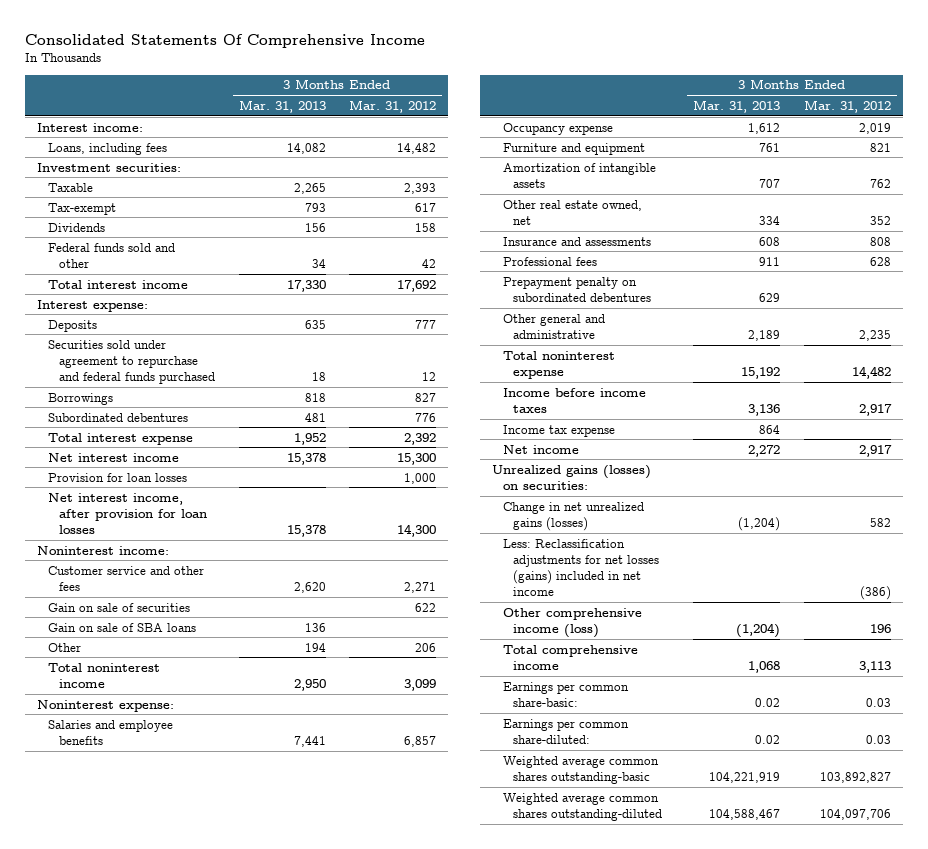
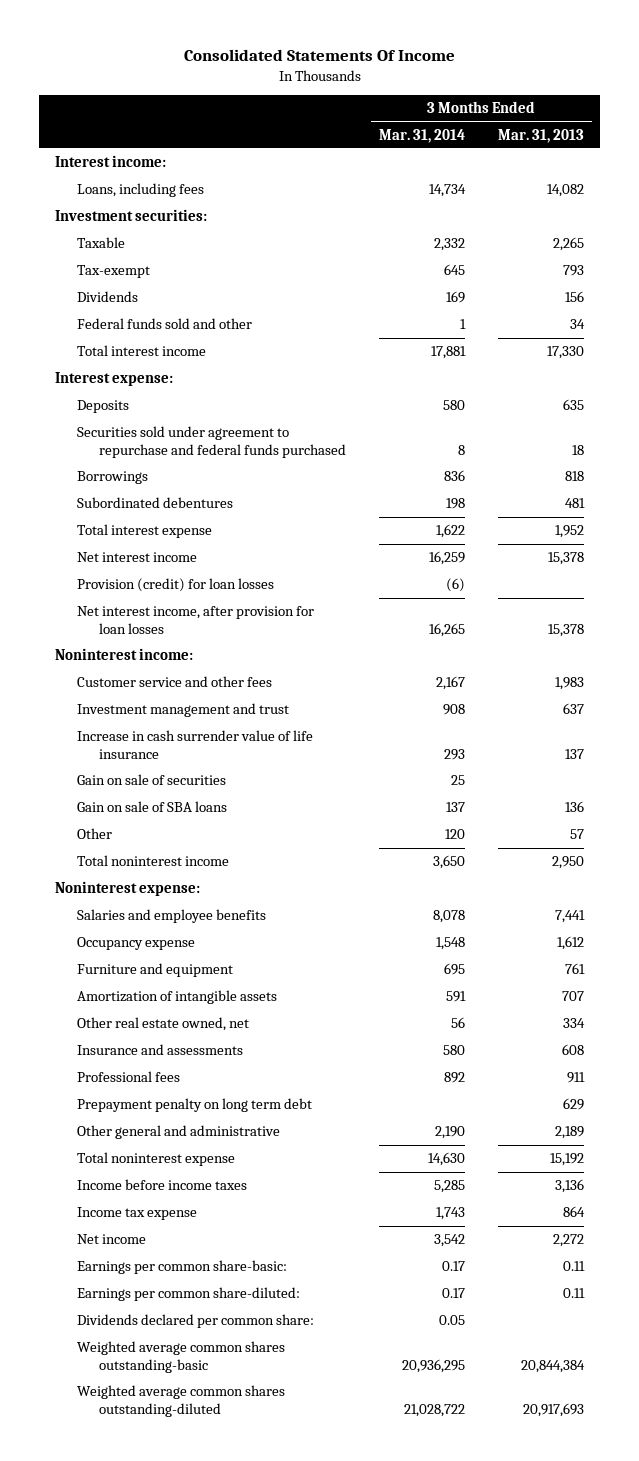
[25,33,426,48] Consolidated Statements Of Comprehensive Income -> [183,49,455,62] Consolidated Statements Of Income
[349,99,437,113] Mar. 31, 2012 -> none
none -> [378,128,465,143] Mar. 31, 2014
[47,472,187,482] Provision for loan losses -> [77,578,275,593] Provision (credit) for loan losses
[293,581,326,593] 2,620 -> [554,677,584,691] 1,983
none -> [77,703,290,718] Investment management and trust
none -> [77,730,314,759] Increase in cash surrender value of life insurance
[304,642,326,652] 194 -> [569,829,584,840] 57
[502,276,652,302] Prepayment penalty on subordinated debentures -> [77,1098,313,1113] Prepayment penalty on long term debt
[491,464,651,490] Unrealized gains (losses) on securities: -> none
[502,501,644,531] Change in net unrealized gains (losses) -> none
[502,538,660,596] Less: Reclassification adjustments for net losses (gains) included in net income -> none
[502,607,642,638] Other comprehensive income (loss) -> none
[502,644,638,670] Total comprehensive income -> none
[755,697,781,707] 0.02 -> [562,1261,585,1272] 0.11
[755,734,781,744] 0.02 -> [562,1288,585,1299] 0.11
none -> [77,1314,315,1329] Dividends declared per common share:
[709,771,781,783] 104,221,919 -> [520,1359,585,1373] 20,844,384
[709,808,781,820] 104,588,467 -> [522,1402,584,1417] 20,917,693

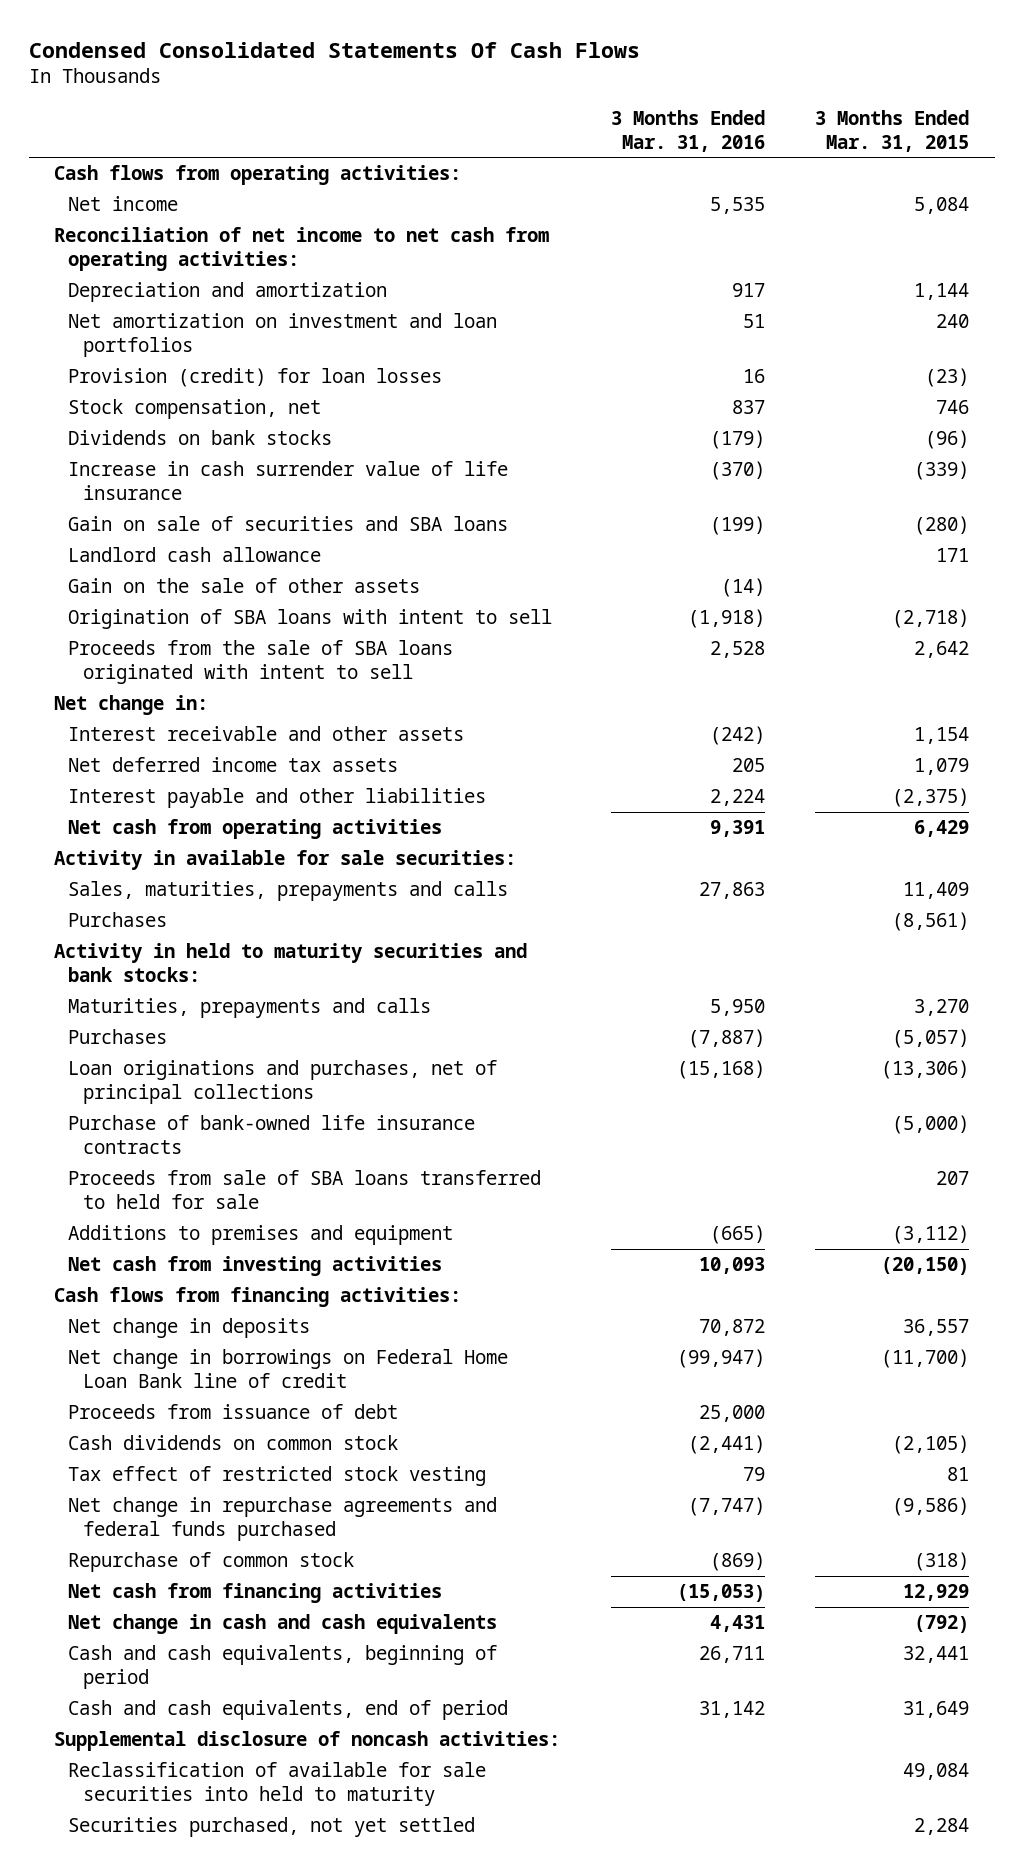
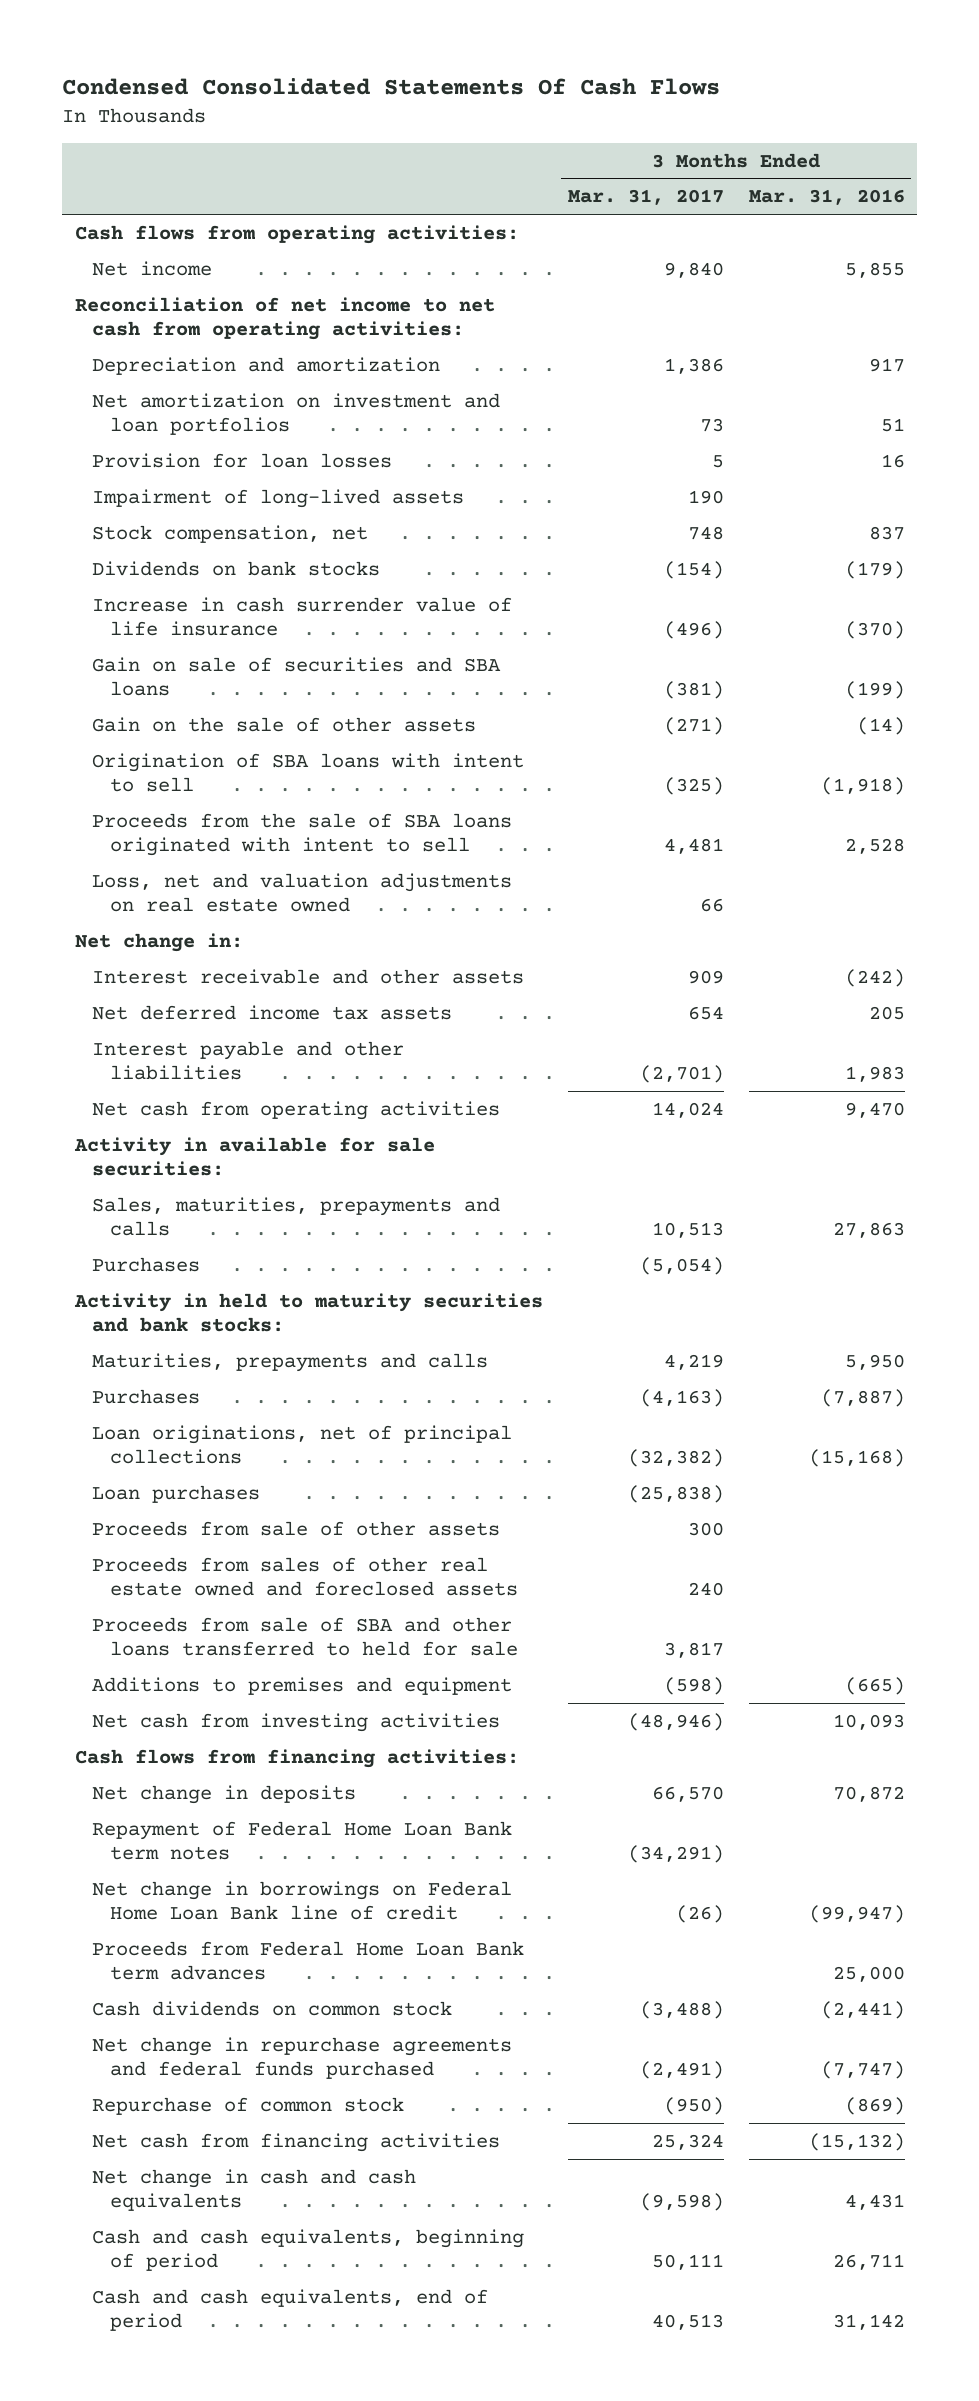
[815,109,970,152] 3 Months Ended Mar. 31, 2015 -> none
none -> [567,189,724,206] Mar. 31, 2017
[709,197,765,215] 5,535 -> [844,261,905,278] 5,855
[68,368,443,388] Provision (credit) for loan losses -> [92,452,393,468] Provision for loan losses
none -> [92,488,465,508] Impairment of long-lived assets
[68,547,322,563] Landlord cash allowance -> none
none -> [92,872,513,913] Loss, net and valuation adjustments on real estate owned
[709,789,765,807] 2,224 -> [844,1066,905,1083] 1,983
[709,820,765,838] 9,391 -> [844,1101,905,1118] 9,470
[68,1115,476,1155] Purchase of bank-owned life insurance contracts -> none
[68,1060,498,1105] Loan originations and purchases, net of principal collections -> [92,1424,513,1465] Loan originations, net of principal collections
none -> [92,1484,261,1503] Loan purchases
none -> [92,1520,501,1536] Proceeds from sale of other assets
none -> [92,1556,519,1597] Proceeds from sales of other real estate owned and foreclosed assets
[68,1170,542,1210] Proceeds from sale of SBA loans transferred to held for sale -> [92,1616,519,1657] Proceeds from sale of SBA and other loans transferred to held for sale
none -> [92,1820,513,1861] Repayment of Federal Home Loan Bank term notes
[68,1404,399,1420] Proceeds from issuance of debt -> [92,1940,525,1981] Proceeds from Federal Home Loan Bank term advances
[68,1466,487,1487] Tax effect of restricted stock vesting -> none
[676,1584,765,1603] (15,053) -> [808,2132,905,2151] (15,132)
[53,1731,560,1752] Supplemental disclosure of noncash activities: -> none
[68,1762,487,1807] Reclassification of available for sale securities into held to maturity -> none
[68,1817,476,1838] Securities purchased, not yet settled -> none

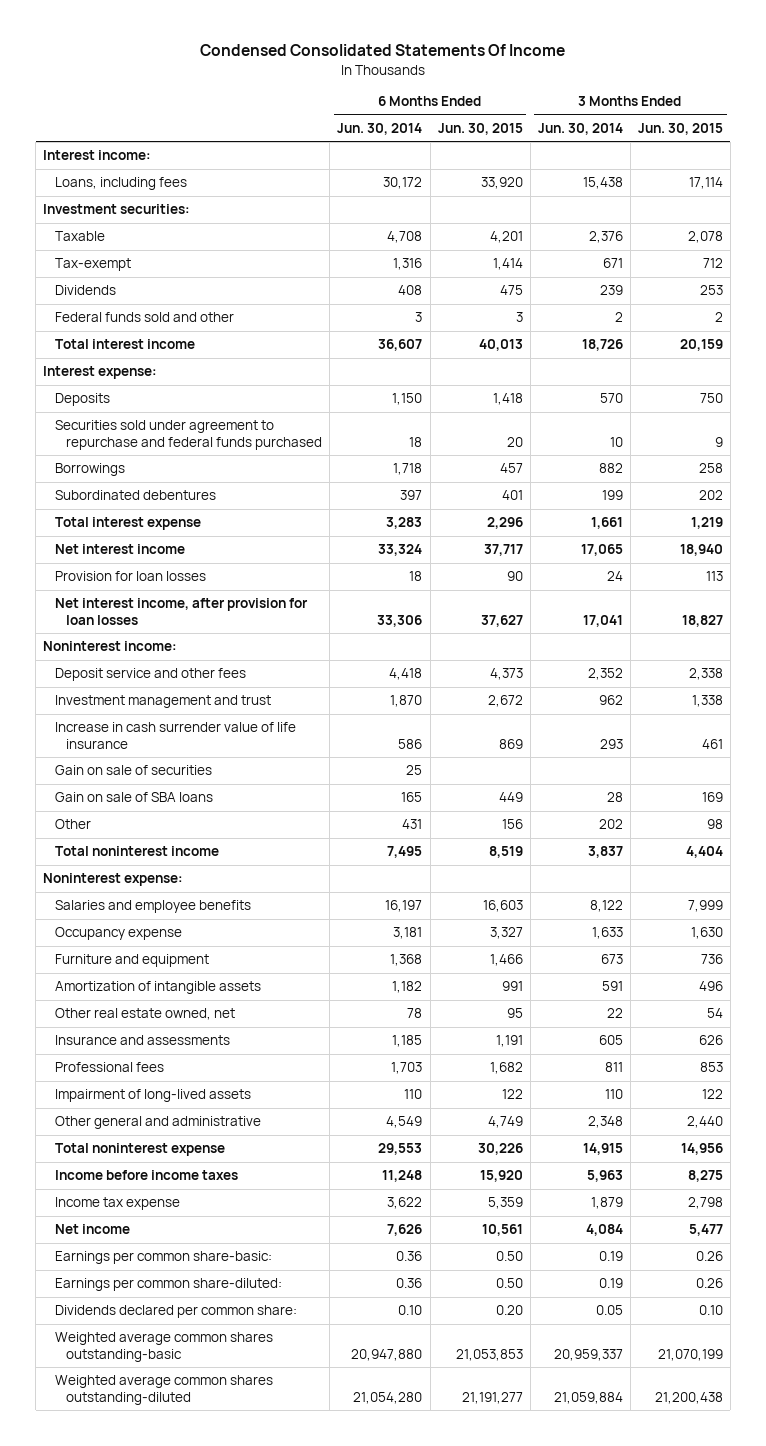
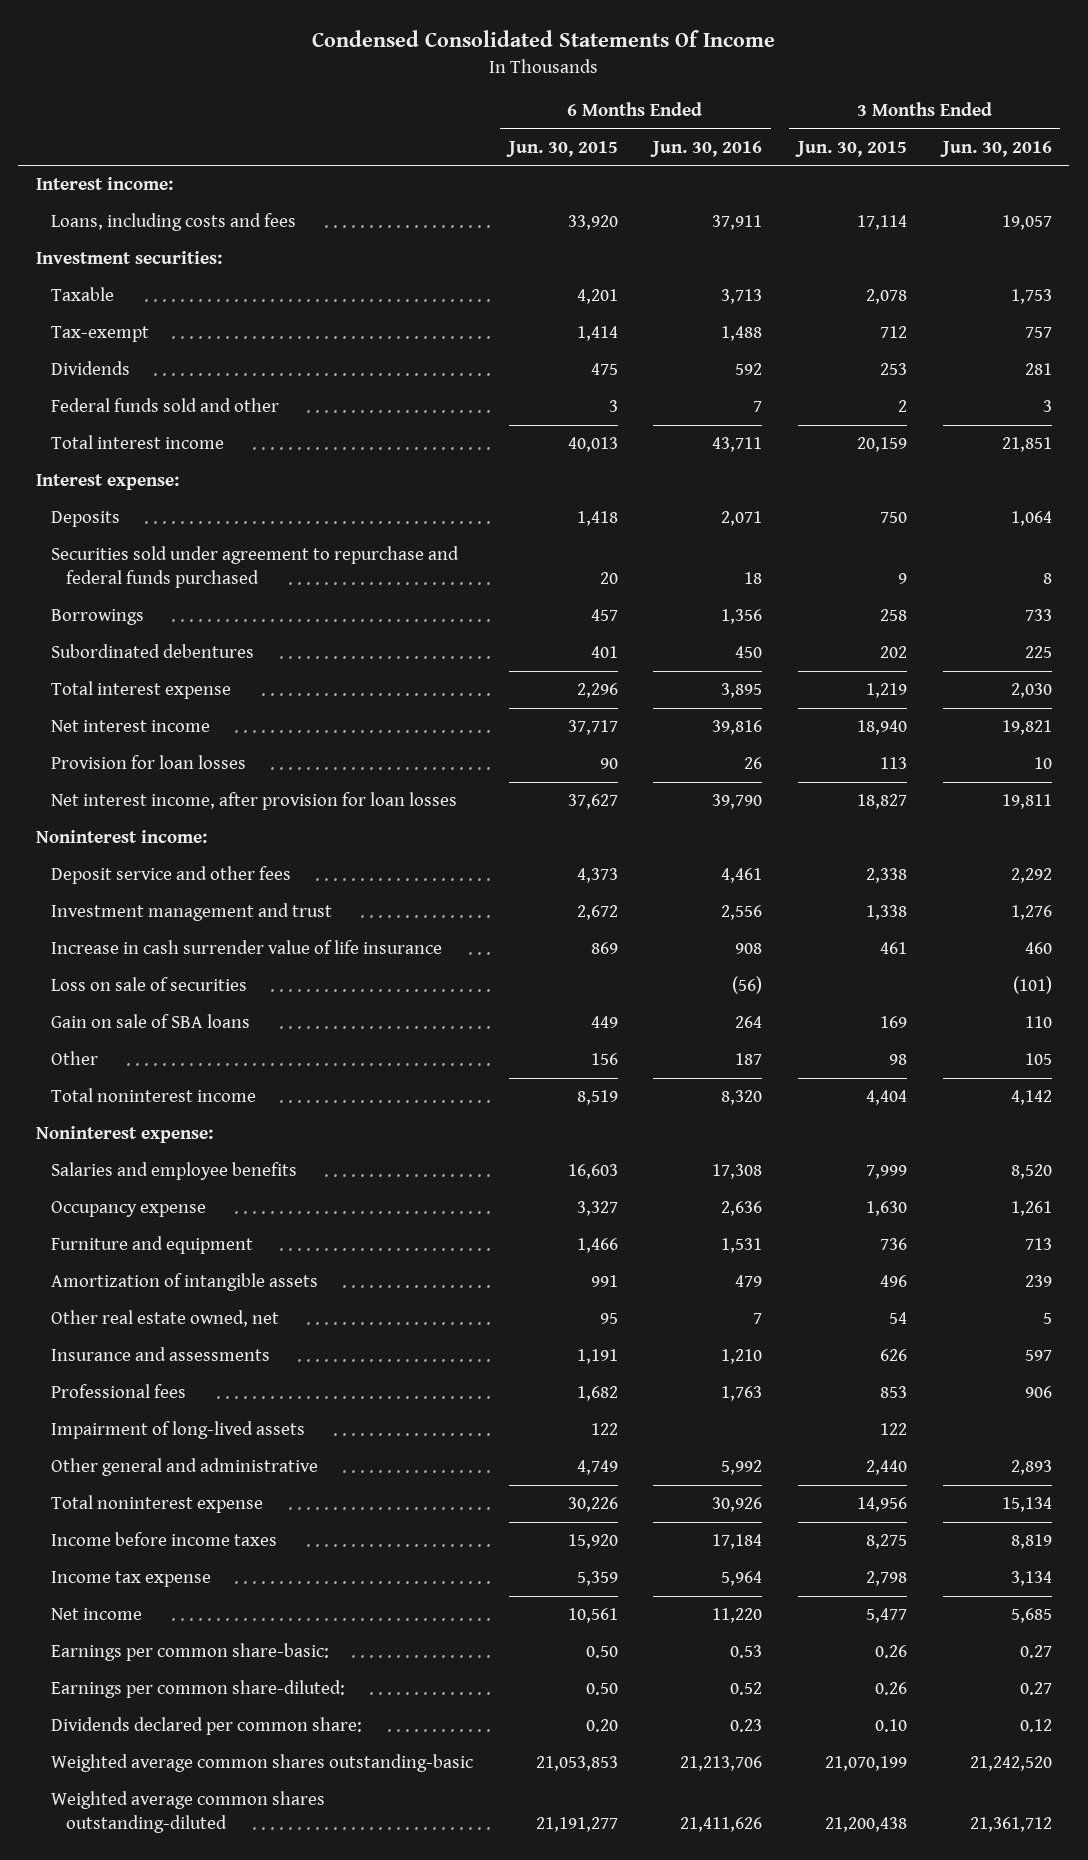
[337,122,423,135] Jun. 30, 2014 -> none
[537,122,623,135] Jun. 30, 2014 -> none
none -> [650,140,763,157] Jun. 30, 2016
none -> [939,140,1052,157] Jun. 30, 2016
[54,177,187,191] Loans, including fees -> [50,213,296,232] Loans, including costs and fees
[54,765,212,776] Gain on sale of securities -> [50,977,247,992] Loss on sale of securities

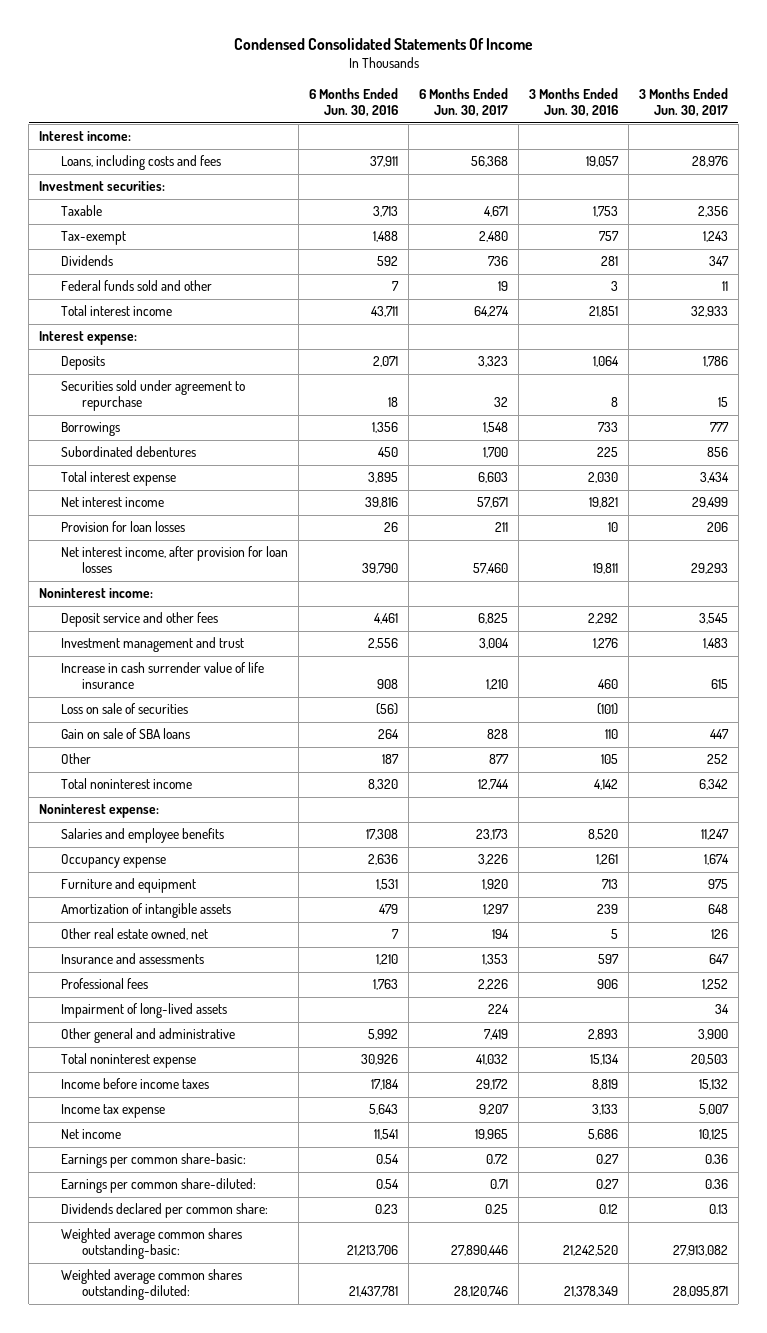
[505,140,618,157] Jun. 30, 2015 -> none
[794,140,907,157] Jun. 30, 2015 -> none
none -> [418,88,508,118] 6 Months Ended Jun. 30, 2017
none -> [638,88,728,118] 3 Months Ended Jun. 30, 2017
[50,546,459,589] Securities sold under agreement to repurchase and federal funds purchased -> [60,380,245,412] Securities sold under agreement to repurchase
[721,1571,763,1587] 5,964 -> [368,1104,398,1116] 5,643
[1010,1571,1052,1587] 3,134 -> [591,1104,618,1116] 3,133
[712,1608,763,1624] 11,220 -> [373,1129,398,1141] 11,541
[1010,1608,1052,1624] 5,685 -> [587,1129,618,1141] 5,686
[730,1645,763,1659] 0.53 -> [375,1154,399,1165] 0.54
[730,1682,763,1696] 0.52 -> [375,1179,399,1190] 0.54
[50,1754,473,1773] Weighted average common shares outstanding-basic -> [60,1228,242,1260] Weighted average common shares outstanding-basic:
[50,1791,325,1834] Weighted average common shares outstanding-diluted -> [60,1269,242,1301] Weighted average common shares outstanding-diluted:
[680,1817,763,1833] 21,411,626 -> [348,1286,398,1298] 21,437,781
[969,1817,1052,1833] 21,361,712 -> [563,1286,618,1298] 21,378,349

